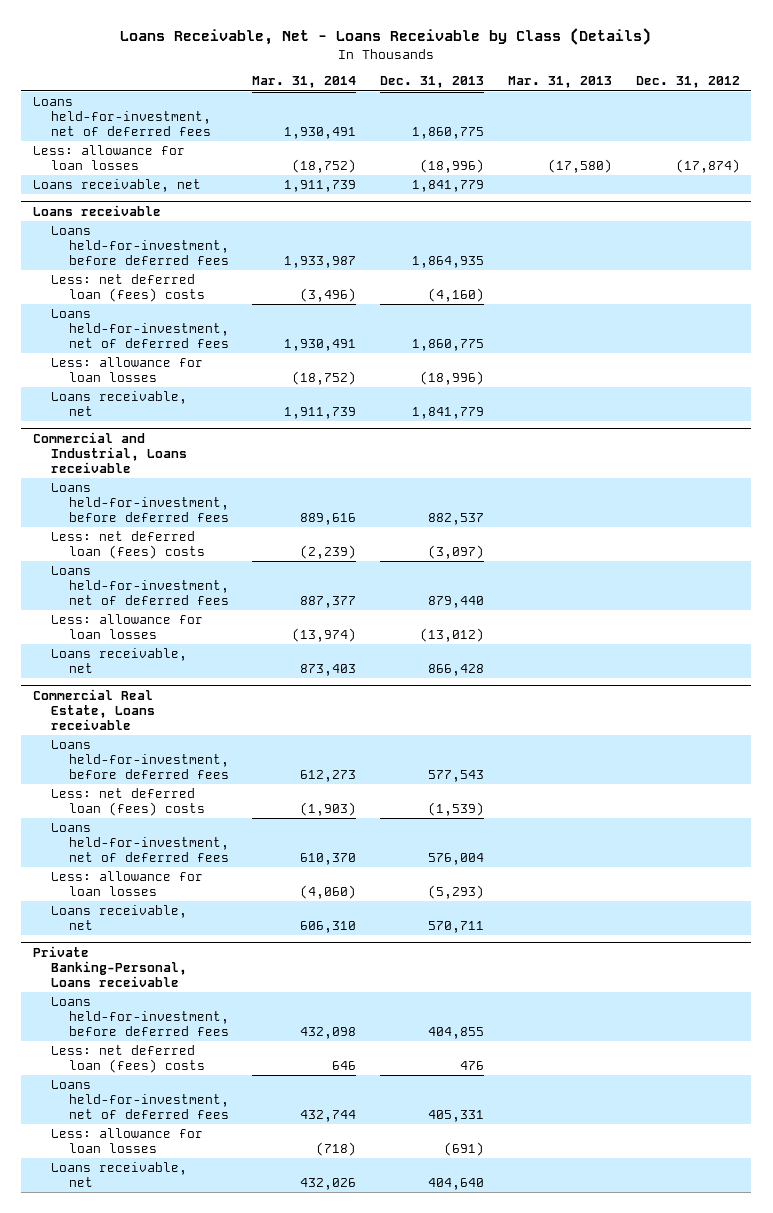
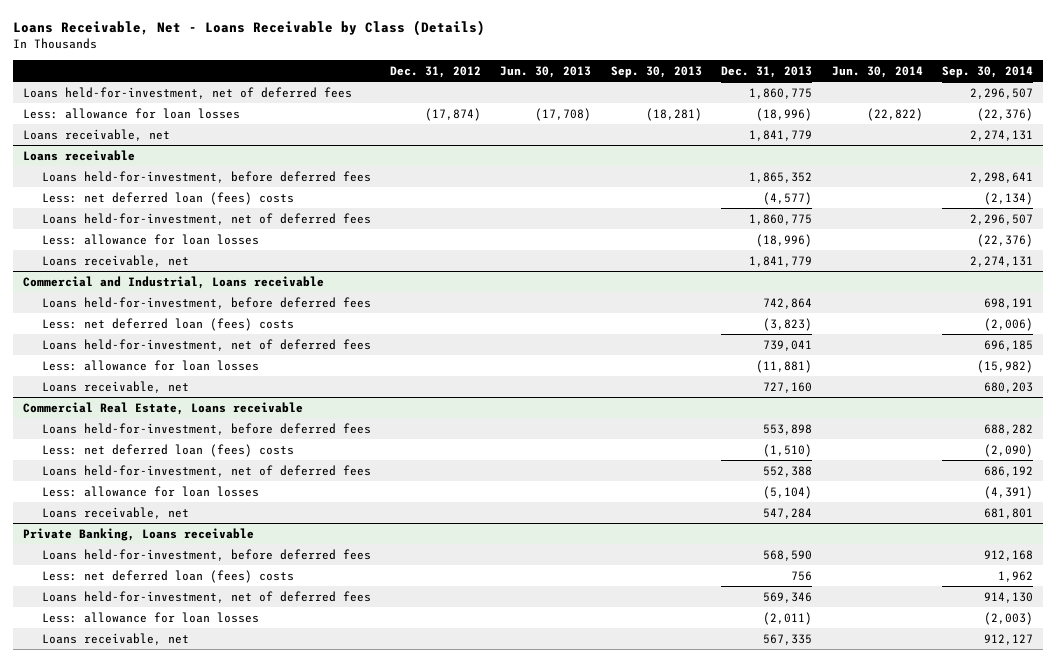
[252,76,357,89] Mar. 31, 2014 -> none
[507,76,612,89] Mar. 31, 2013 -> none
none -> [500,65,592,78] Jun. 30, 2013
none -> [610,65,702,78] Sep. 30, 2013
none -> [831,65,923,78] Jun. 30, 2014
none -> [942,65,1034,78] Sep. 30, 2014
[412,256,485,269] 1,864,935 -> [749,171,813,183] 1,865,352
[428,288,485,303] (4,160) -> [763,191,813,205] (4,577)
[428,513,485,526] 882,537 -> [763,297,813,309] 742,864
[428,545,485,560] (3,097) -> [763,317,813,331] (3,823)
[428,596,485,609] 879,440 -> [763,339,813,351] 739,041
[420,628,485,643] (13,012) -> [756,359,813,373] (11,881)
[428,664,485,677] 866,428 -> [763,381,813,393] 727,160
[428,770,485,783] 577,543 -> [763,423,813,435] 553,898
[428,802,485,817] (1,539) -> [763,443,813,457] (1,510)
[428,853,485,866] 576,004 -> [763,465,813,477] 552,388
[428,885,485,900] (5,293) -> [763,485,813,499] (5,104)
[428,921,485,934] 570,711 -> [763,507,813,519] 547,284
[33,945,187,987] Private Banking-Personal, Loans receivable -> [23,527,255,541] Private Banking, Loans receivable
[428,1027,485,1040] 404,855 -> [763,549,813,561] 568,590
[460,1061,485,1071] 476 -> [791,570,813,581] 756
[428,1110,485,1123] 405,331 -> [763,591,813,603] 569,346
[444,1142,485,1157] (691) -> [763,611,813,625] (2,011)
[428,1178,485,1191] 404,640 -> [763,633,813,645] 567,335

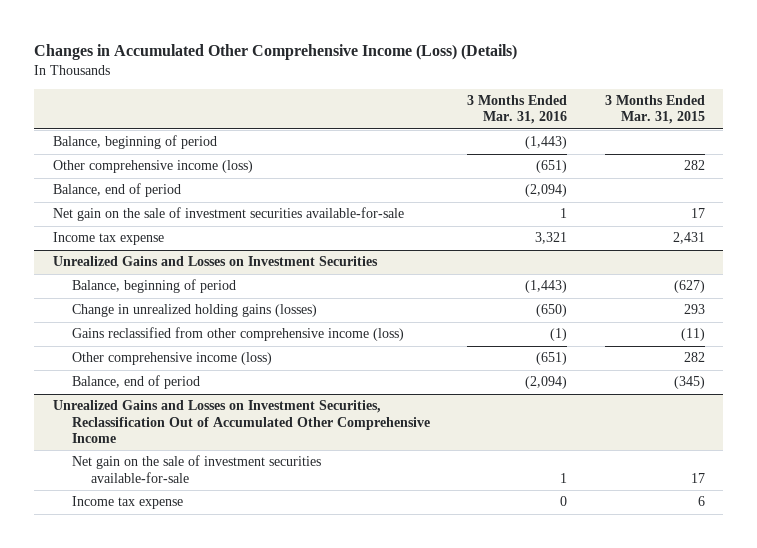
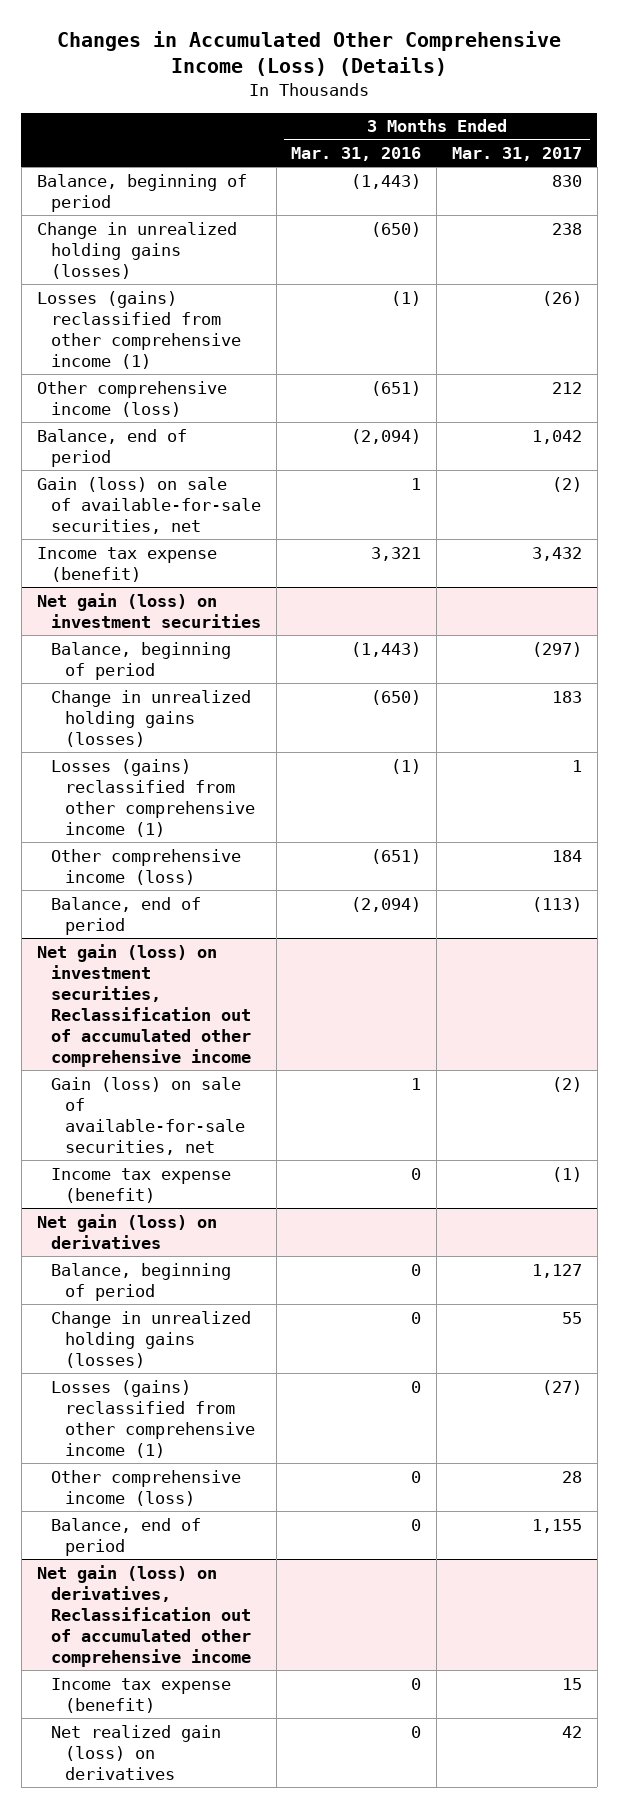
[604,94,705,125] 3 Months Ended Mar. 31, 2015 -> none
none -> [451,146,582,161] Mar. 31, 2017
none -> [36,221,237,279] Change in unrealized holding gains (losses)
none -> [36,290,241,369] Losses (gains) reclassified from other comprehensive income (1)
[52,207,404,222] Net gain on the sale of investment securities available-for-sale -> [36,476,261,534] Gain (loss) on sale of available-for-sale securities, net
[52,232,164,246] Income tax expense -> [36,546,217,582] Income tax expense (benefit)
[52,256,378,267] Unrealized Gains and Losses on Investment Securities -> [36,592,261,628] Net gain (loss) on investment securities
[71,327,404,342] Gains reclassified from other comprehensive income (loss) -> [50,758,255,837] Losses (gains) reclassified from other comprehensive income (1)
[52,400,430,444] Unrealized Gains and Losses on Investment Securities, Reclassification Out of Accumulated Other Comprehensive Income -> [36,943,251,1067] Net gain (loss) on investment securities, Reclassification out of accumulated other comprehensive income
[71,455,321,483] Net gain on the sale of investment securities available-for-sale -> [50,1076,245,1155] Gain (loss) on sale of available-for-sale securities, net
[71,496,183,510] Income tax expense -> [50,1167,231,1203] Income tax expense (benefit)
none -> [36,1213,217,1249] Net gain (loss) on derivatives
none -> [50,1262,231,1301] Balance, beginning of period
none -> [50,1310,251,1368] Change in unrealized holding gains (losses)
none -> [50,1379,255,1458] Losses (gains) reclassified from other comprehensive income (1)
none -> [50,1469,241,1506] Other comprehensive income (loss)
none -> [50,1517,201,1556] Balance, end of period
none -> [36,1564,251,1667] Net gain (loss) on derivatives, Reclassification out of accumulated other comprehensive income
none -> [50,1677,231,1713] Income tax expense (benefit)
none -> [50,1724,221,1780] Net realized gain (loss) on derivatives

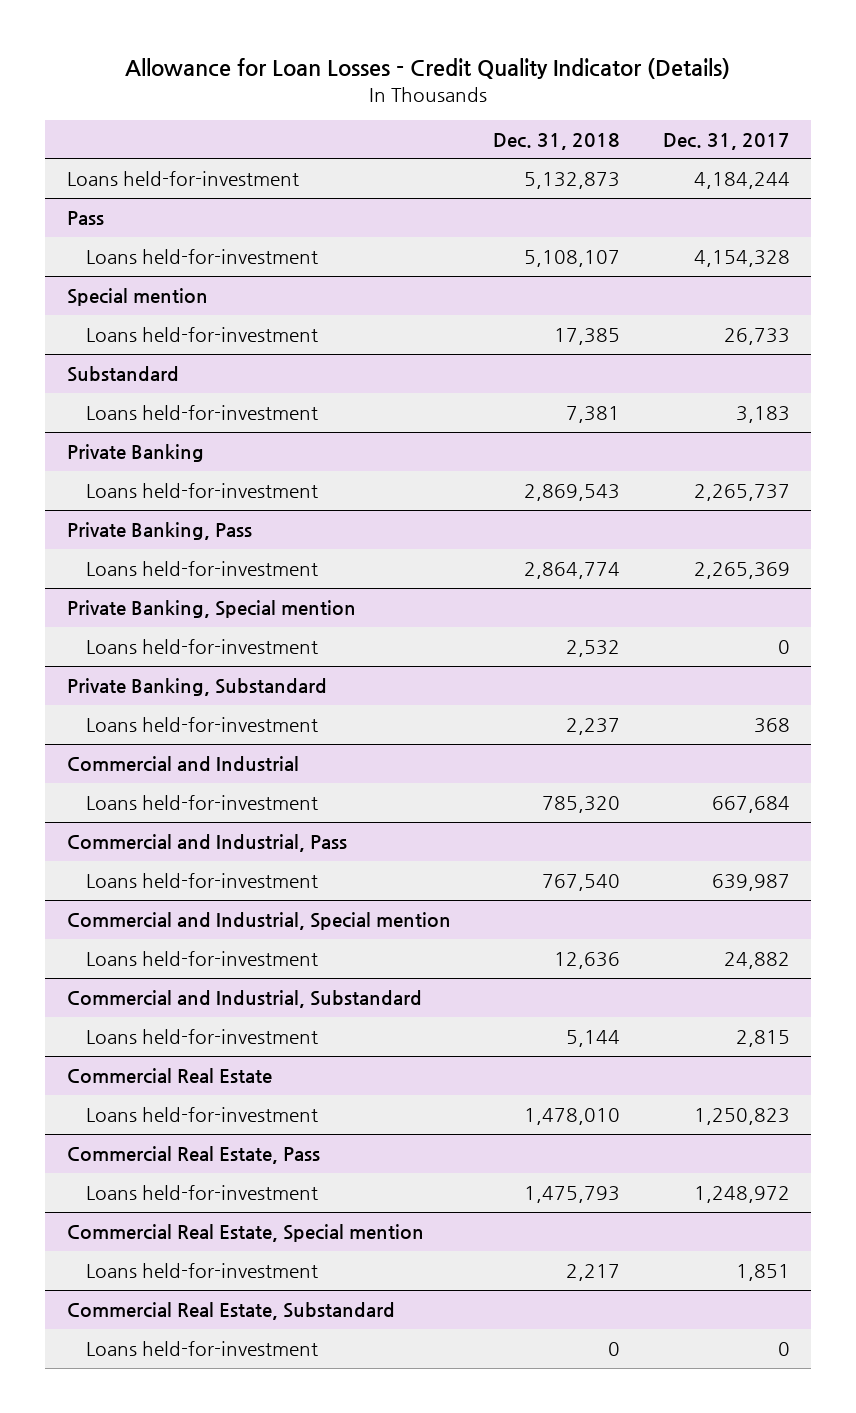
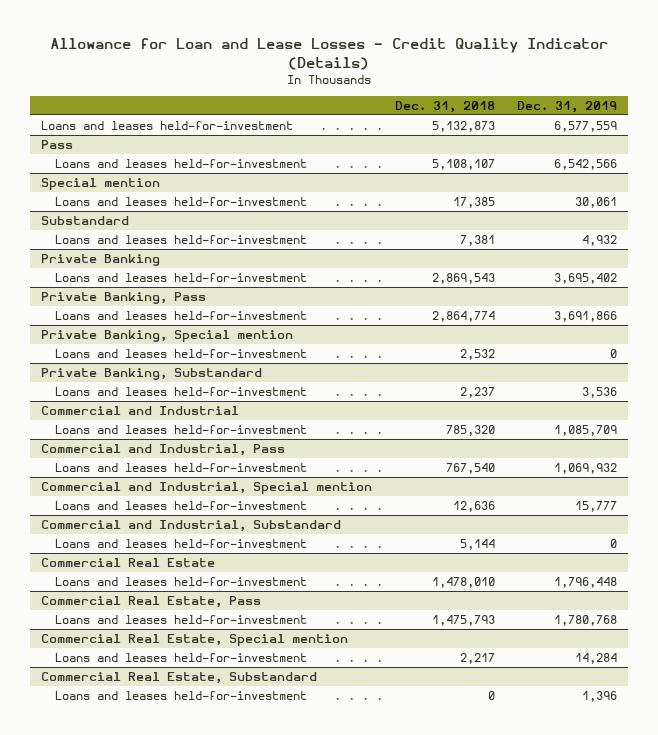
[125,57,731,79] Allowance for Loan Losses - Credit Quality Indicator (Details) -> [50,37,609,70] Allowance for Loan and Lease Losses - Credit Quality Indicator (Details)
[662,132,790,150] Dec. 31, 2017 -> none
none -> [517,101,618,114] Dec. 31, 2019
[66,170,299,186] Loans held-for-investment -> [41,121,294,131] Loans and leases held-for-investment
[85,248,318,264] Loans held-for-investment -> [55,159,308,169] Loans and leases held-for-investment
[85,326,318,342] Loans held-for-investment -> [55,197,308,207] Loans and leases held-for-investment
[85,404,318,420] Loans held-for-investment -> [55,235,308,245] Loans and leases held-for-investment
[85,482,318,498] Loans held-for-investment -> [55,273,308,283] Loans and leases held-for-investment
[85,560,318,576] Loans held-for-investment -> [55,311,308,321] Loans and leases held-for-investment
[85,638,318,654] Loans held-for-investment -> [55,349,308,359] Loans and leases held-for-investment
[85,716,318,732] Loans held-for-investment -> [55,387,308,397] Loans and leases held-for-investment
[85,794,318,810] Loans held-for-investment -> [55,425,308,435] Loans and leases held-for-investment
[85,872,318,888] Loans held-for-investment -> [55,463,308,473] Loans and leases held-for-investment
[85,950,318,966] Loans held-for-investment -> [55,501,308,511] Loans and leases held-for-investment
[85,1028,318,1044] Loans held-for-investment -> [55,539,308,549] Loans and leases held-for-investment
[85,1106,318,1122] Loans held-for-investment -> [55,577,308,587] Loans and leases held-for-investment
[85,1184,318,1200] Loans held-for-investment -> [55,615,308,625] Loans and leases held-for-investment
[85,1262,318,1278] Loans held-for-investment -> [55,653,308,663] Loans and leases held-for-investment
[85,1340,318,1356] Loans held-for-investment -> [55,691,308,701] Loans and leases held-for-investment

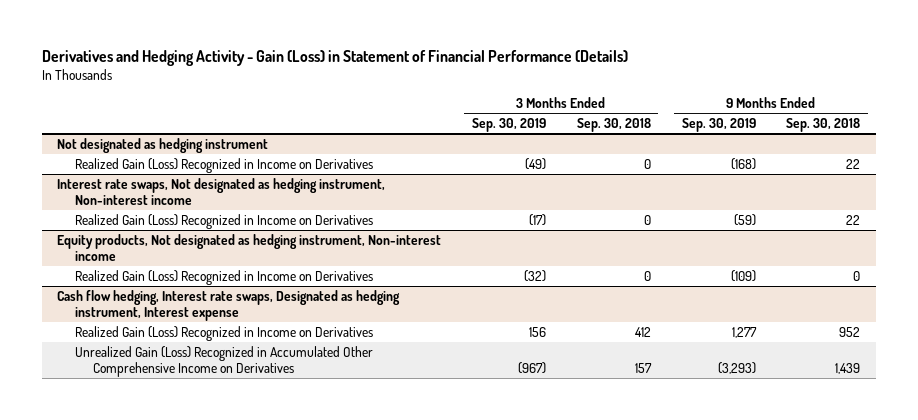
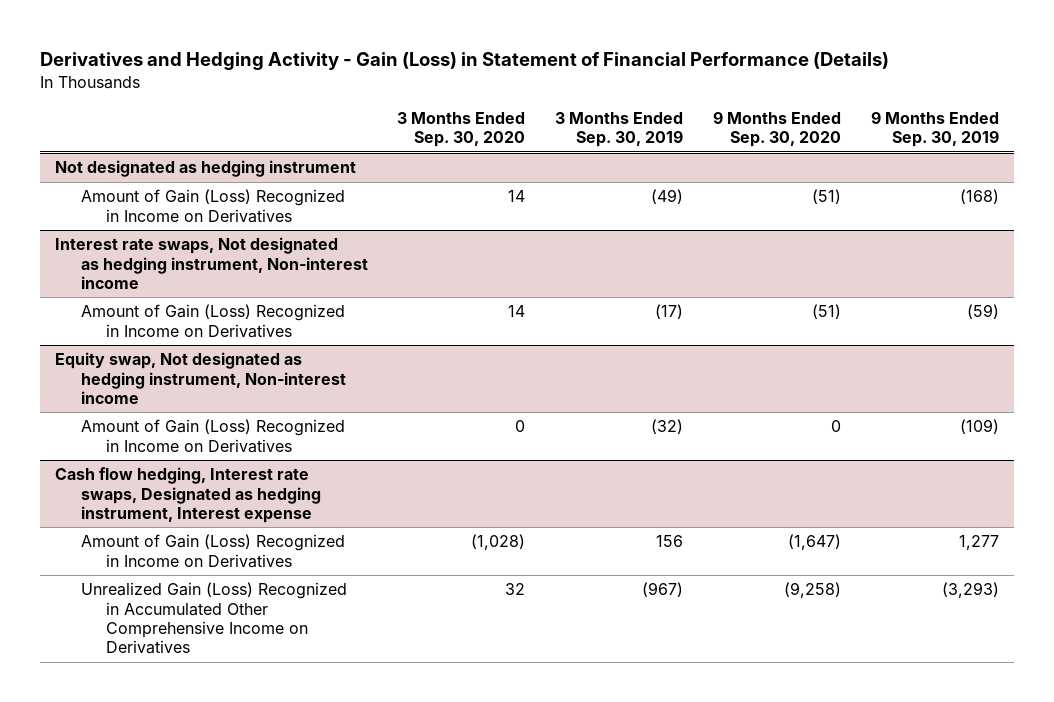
[576,118,651,133] Sep. 30, 2018 -> none
[786,118,861,133] Sep. 30, 2018 -> none
none -> [397,111,526,148] 3 Months Ended Sep. 30, 2020
none -> [713,110,842,148] 9 Months Ended Sep. 30, 2020
[74,157,373,173] Realized Gain (Loss) Recognized in Income on Derivatives -> [80,189,345,223] Amount of Gain (Loss) Recognized in Income on Derivatives
[74,213,373,229] Realized Gain (Loss) Recognized in Income on Derivatives -> [80,304,345,338] Amount of Gain (Loss) Recognized in Income on Derivatives
[57,233,442,262] Equity products, Not designated as hedging instrument, Non-interest income -> [55,352,346,404] Equity swap, Not designated as hedging instrument, Non-interest income
[74,269,373,285] Realized Gain (Loss) Recognized in Income on Derivatives -> [80,419,345,453] Amount of Gain (Loss) Recognized in Income on Derivatives
[74,325,373,341] Realized Gain (Loss) Recognized in Income on Derivatives -> [80,534,345,568] Amount of Gain (Loss) Recognized in Income on Derivatives

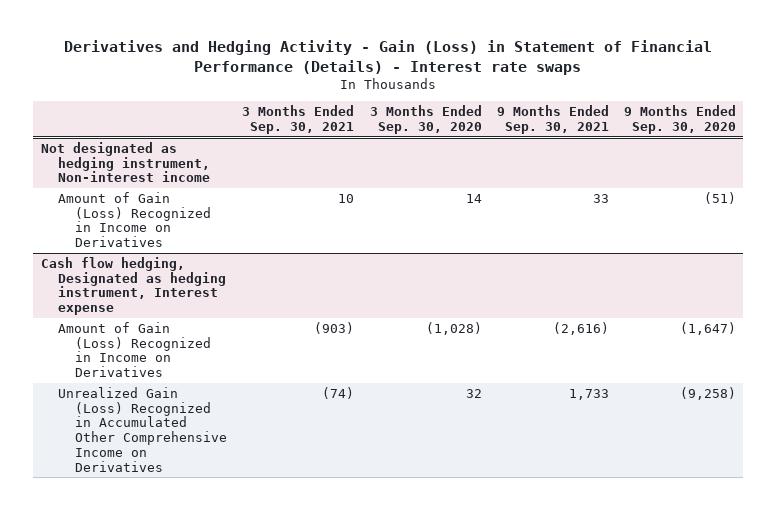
[40,51,890,70] Derivatives and Hedging Activity - Gain (Loss) in Statement of Financial Performance (Details) -> [64,40,713,75] Derivatives and Hedging Activity - Gain (Loss) in Statement of Financial Performance (Details) - Interest rate swaps
[555,111,684,148] 3 Months Ended Sep. 30, 2019 -> none
[870,110,999,148] 9 Months Ended Sep. 30, 2019 -> none
none -> [242,105,355,134] 3 Months Ended Sep. 30, 2021
none -> [496,105,609,134] 9 Months Ended Sep. 30, 2021
[55,160,357,178] Not designated as hedging instrument -> none
[80,189,345,223] Amount of Gain (Loss) Recognized in Income on Derivatives -> none
[55,237,368,289] Interest rate swaps, Not designated as hedging instrument, Non-interest income -> [40,142,211,183] Not designated as hedging instrument, Non-interest income
[55,352,346,404] Equity swap, Not designated as hedging instrument, Non-interest income -> none
[80,419,345,453] Amount of Gain (Loss) Recognized in Income on Derivatives -> none
[55,467,321,523] Cash flow hedging, Interest rate swaps, Designated as hedging instrument, Interest expense -> [40,257,227,316] Cash flow hedging, Designated as hedging instrument, Interest expense

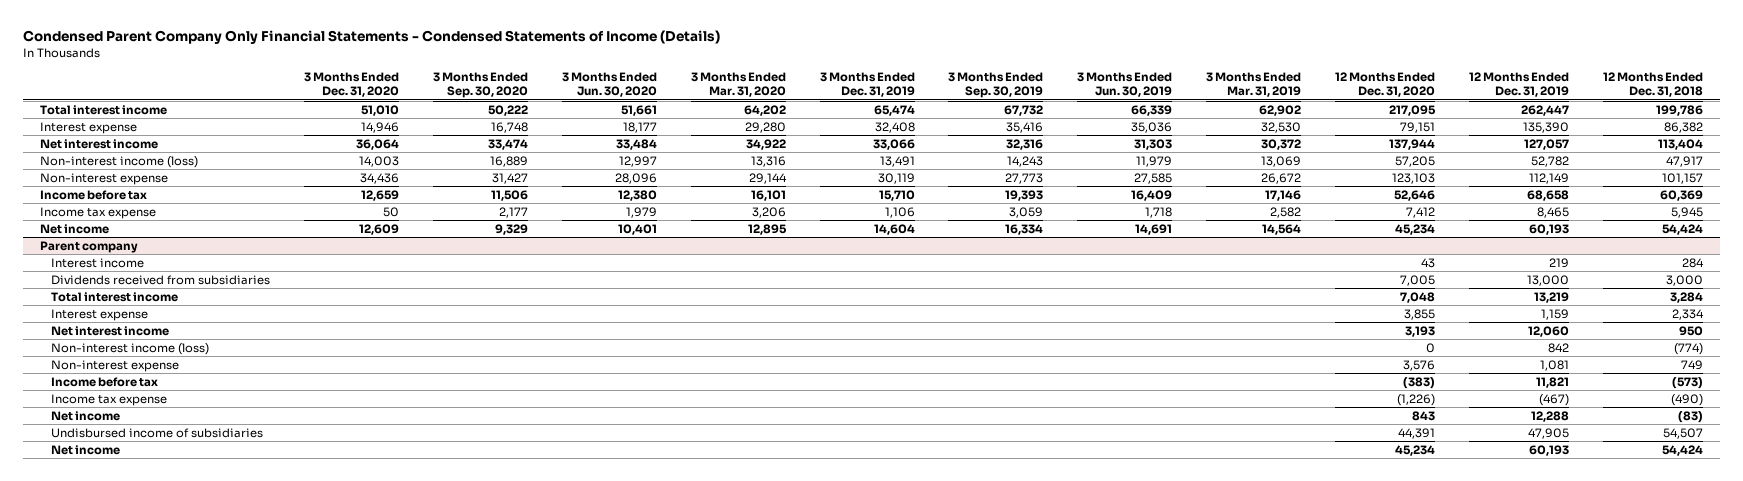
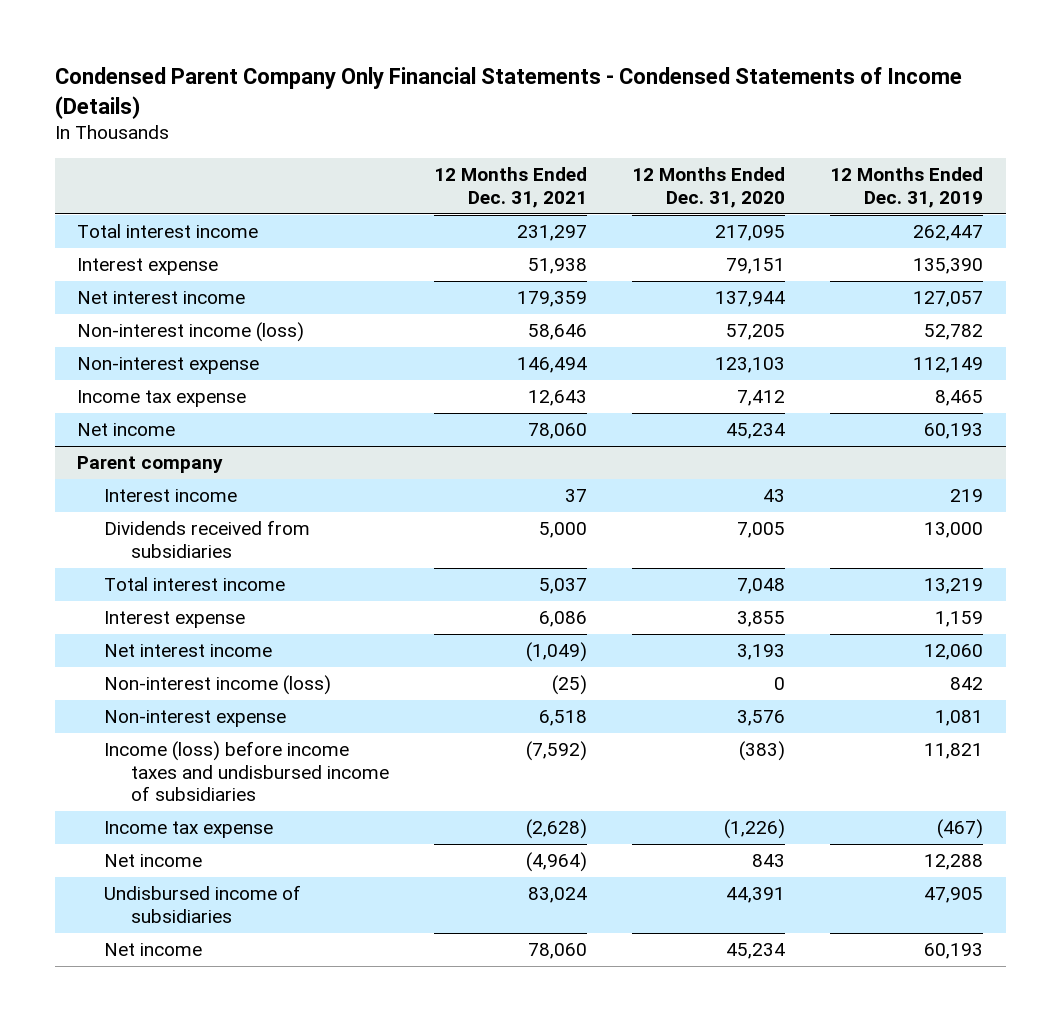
[304,72,400,98] 3 Months Ended Dec. 31, 2020 -> none
[433,72,529,99] 3 Months Ended Sep. 30, 2020 -> none
[561,72,657,98] 3 Months Ended Jun. 30, 2020 -> none
[690,72,786,98] 3 Months Ended Mar. 31, 2020 -> none
[819,72,915,98] 3 Months Ended Dec. 31, 2019 -> none
[948,72,1044,99] 3 Months Ended Sep. 30, 2019 -> none
[1077,72,1173,98] 3 Months Ended Jun. 30, 2019 -> none
[1206,72,1302,98] 3 Months Ended Mar. 31, 2019 -> none
[1602,72,1703,98] 12 Months Ended Dec. 31, 2018 -> none
none -> [434,167,588,208] 12 Months Ended Dec. 31, 2021
[40,189,148,200] Income before tax -> none
[51,376,159,387] Income before tax -> [104,741,390,802] Income (loss) before income taxes and undisbursed income of subsidiaries

